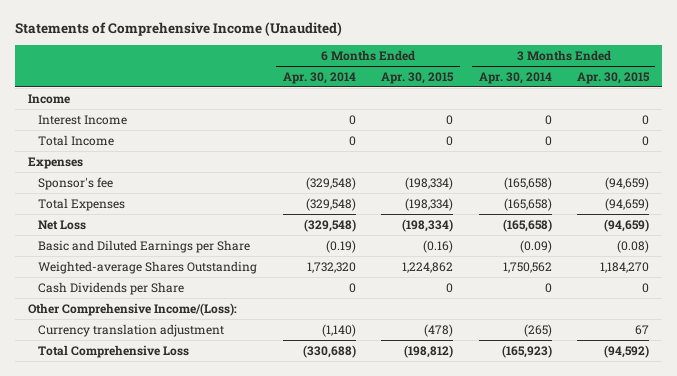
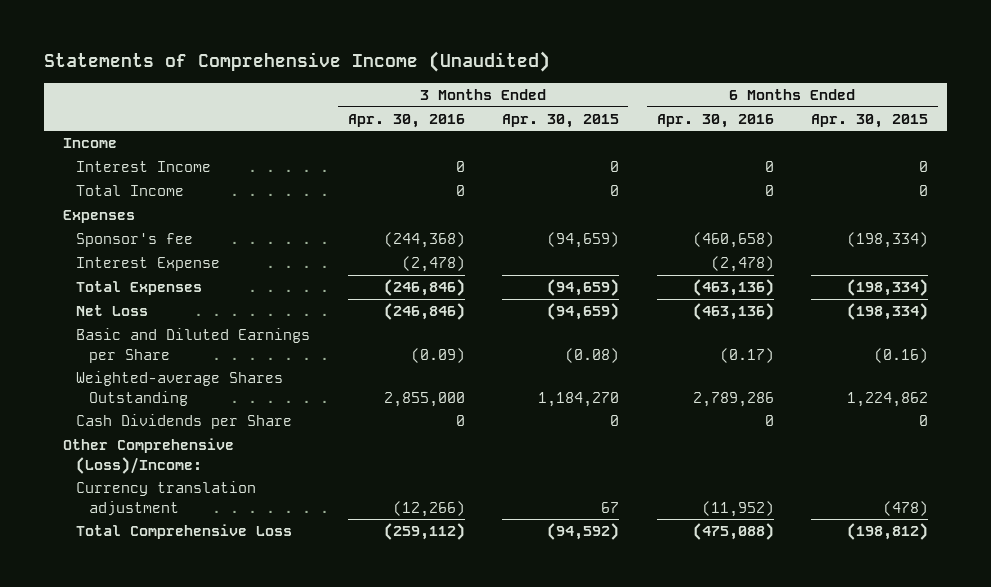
[282,71,356,84] Apr. 30, 2014 -> none
[478,71,552,84] Apr. 30, 2014 -> none
none -> [347,113,465,128] Apr. 30, 2016
none -> [656,113,774,128] Apr. 30, 2016
none -> [75,257,220,272] Interest Expense
[27,302,237,316] Other Comprehensive Income/(Loss): -> [62,438,234,474] Other Comprehensive (Loss)/Income:

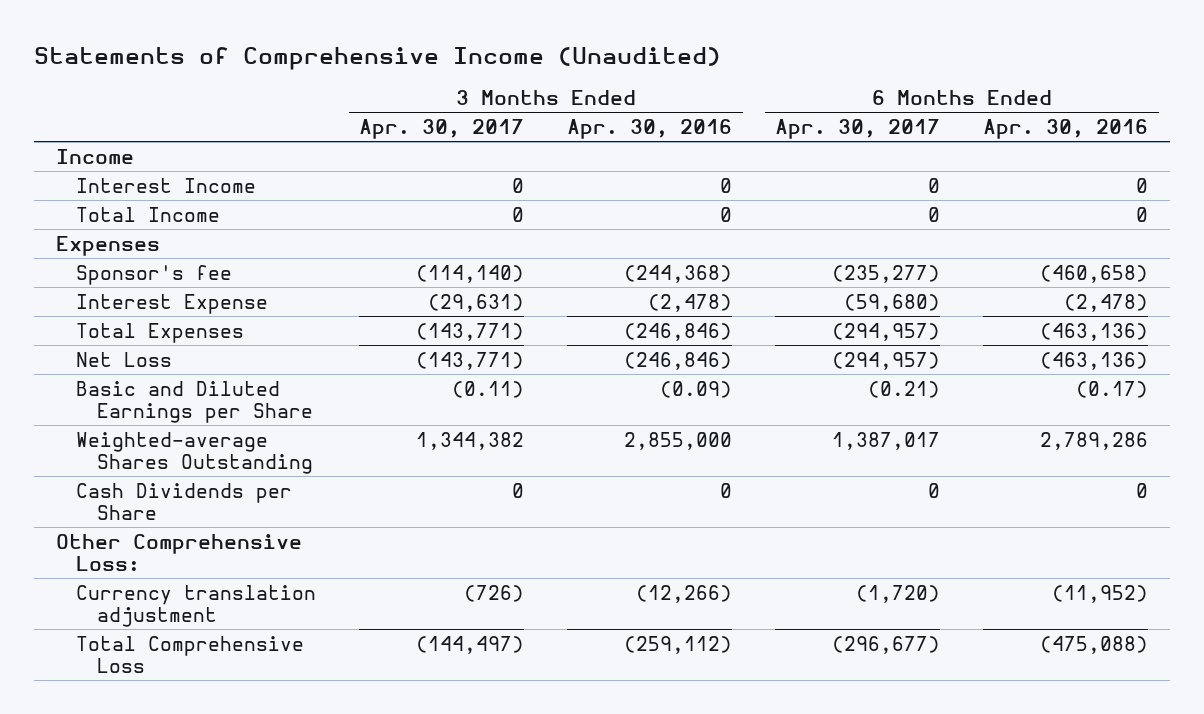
[502,113,620,128] Apr. 30, 2015 -> none
[811,113,929,128] Apr. 30, 2015 -> none
none -> [359,118,525,139] Apr. 30, 2017
none -> [775,118,941,139] Apr. 30, 2017
[62,438,234,474] Other Comprehensive (Loss)/Income: -> [55,533,302,571] Other Comprehensive Loss:

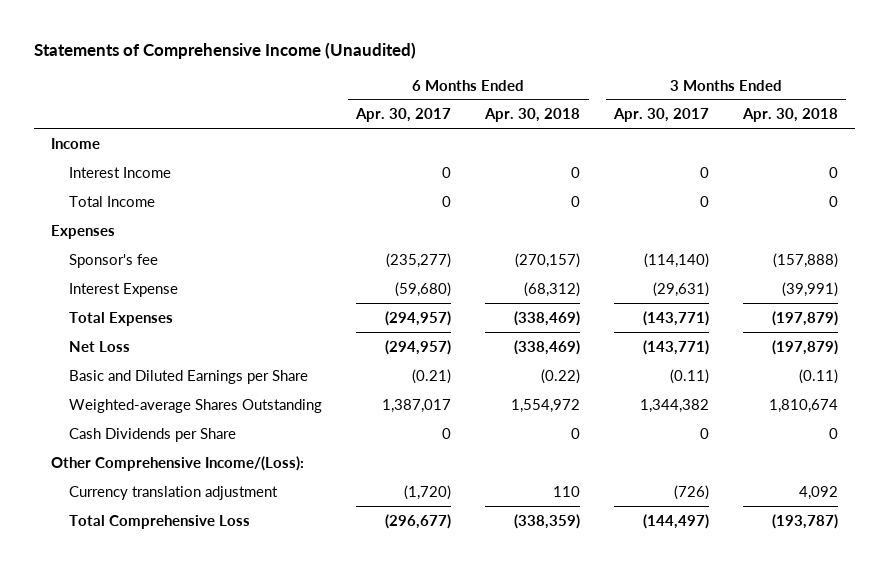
[567,118,733,139] Apr. 30, 2016 -> none
[983,118,1149,139] Apr. 30, 2016 -> none
none -> [484,108,581,123] Apr. 30, 2018
none -> [741,108,838,123] Apr. 30, 2018
[55,533,302,571] Other Comprehensive Loss: -> [50,455,304,471] Other Comprehensive Income/(Loss):

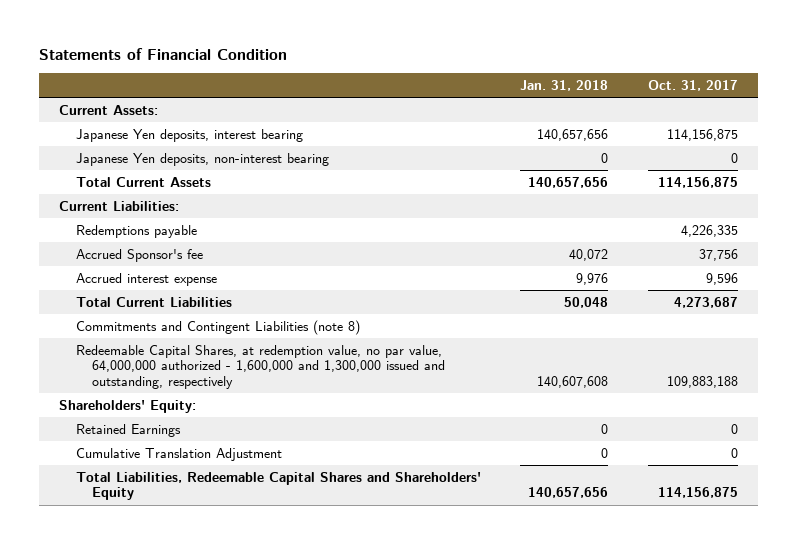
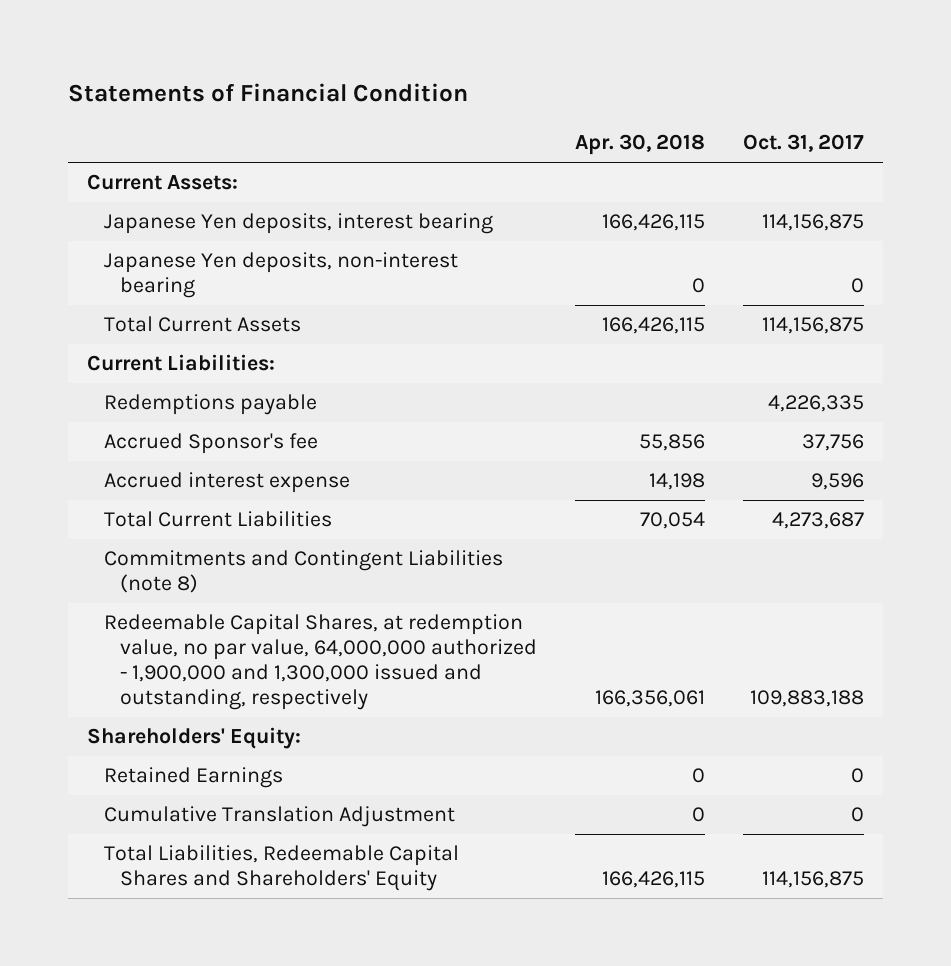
[520,79,609,91] Jan. 31, 2018 -> none
none -> [574,134,705,156] Apr. 30, 2018
[75,344,446,390] Redeemable Capital Shares, at redemption value, no par value, 64,000,000 authorized - 1,600,000 and 1,300,000 issued and outstanding, respectively -> [103,614,537,710] Redeemable Capital Shares, at redemption value, no par value, 64,000,000 authorized - 1,900,000 and 1,300,000 issued and outstanding, respectively

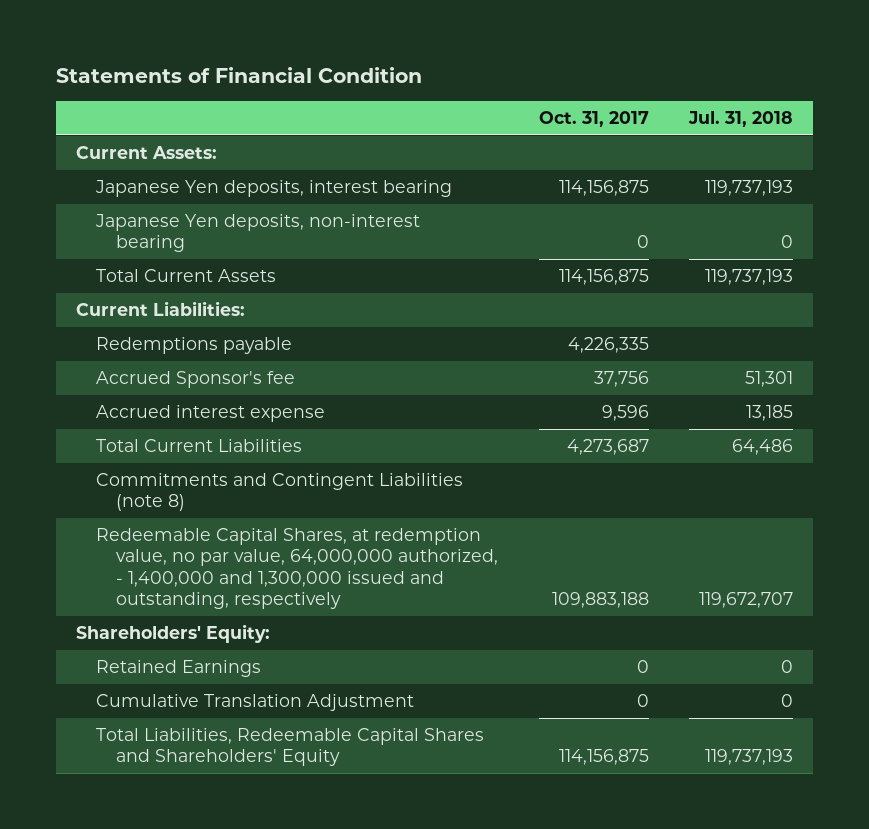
[574,134,705,156] Apr. 30, 2018 -> none
none -> [687,111,793,128] Jul. 31, 2018
[103,614,537,710] Redeemable Capital Shares, at redemption value, no par value, 64,000,000 authorized - 1,900,000 and 1,300,000 issued and outstanding, respectively -> [96,528,499,609] Redeemable Capital Shares, at redemption value, no par value, 64,000,000 authorized, - 1,400,000 and 1,300,000 issued and outstanding, respectively

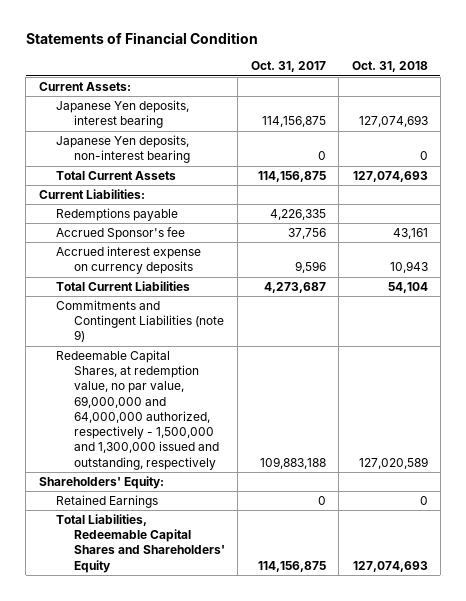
[687,111,793,128] Jul. 31, 2018 -> none
none -> [351,61,428,73] Oct. 31, 2018
[96,405,326,423] Accrued interest expense -> [56,246,202,275] Accrued interest expense on currency deposits
[96,473,464,512] Commitments and Contingent Liabilities (note 8) -> [56,300,224,343] Commitments and Contingent Liabilities (note 9)
[96,528,499,609] Redeemable Capital Shares, at redemption value, no par value, 64,000,000 authorized, - 1,400,000 and 1,300,000 issued and outstanding, respectively -> [56,350,219,470] Redeemable Capital Shares, at redemption value, no par value, 69,000,000 and 64,000,000 authorized, respectively - 1,500,000 and 1,300,000 issued and outstanding, respectively
[96,694,415,712] Cumulative Translation Adjustment -> none

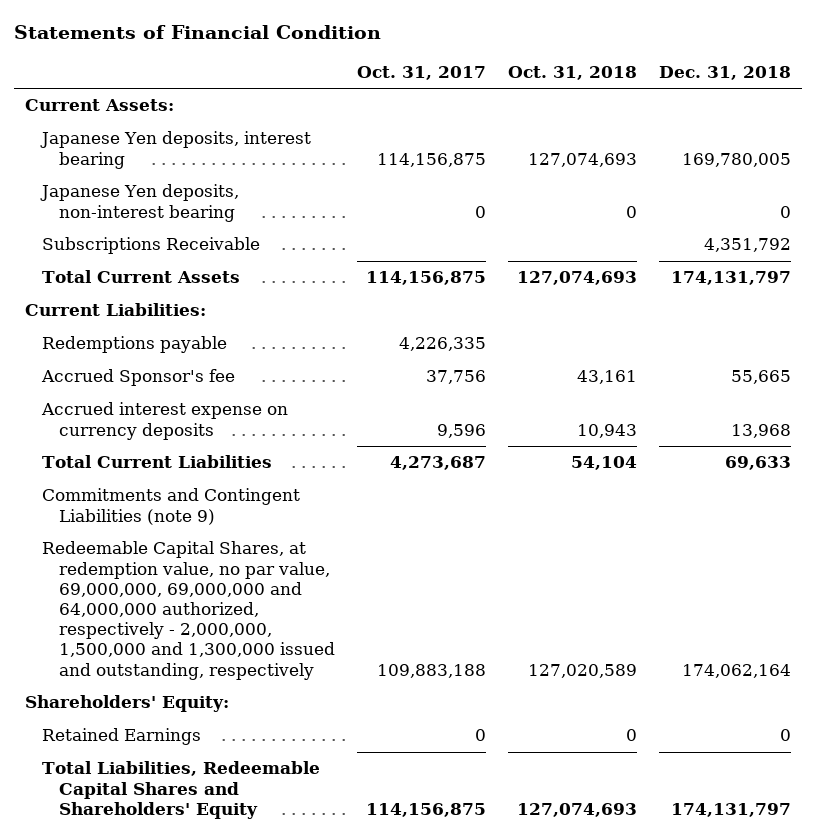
none -> [659,65,792,80] Dec. 31, 2018
none -> [41,237,260,255] Subscriptions Receivable
[56,350,219,470] Redeemable Capital Shares, at redemption value, no par value, 69,000,000 and 64,000,000 authorized, respectively - 1,500,000 and 1,300,000 issued and outstanding, respectively -> [41,541,335,680] Redeemable Capital Shares, at redemption value, no par value, 69,000,000, 69,000,000 and 64,000,000 authorized, respectively - 2,000,000, 1,500,000 and 1,300,000 issued and outstanding, respectively

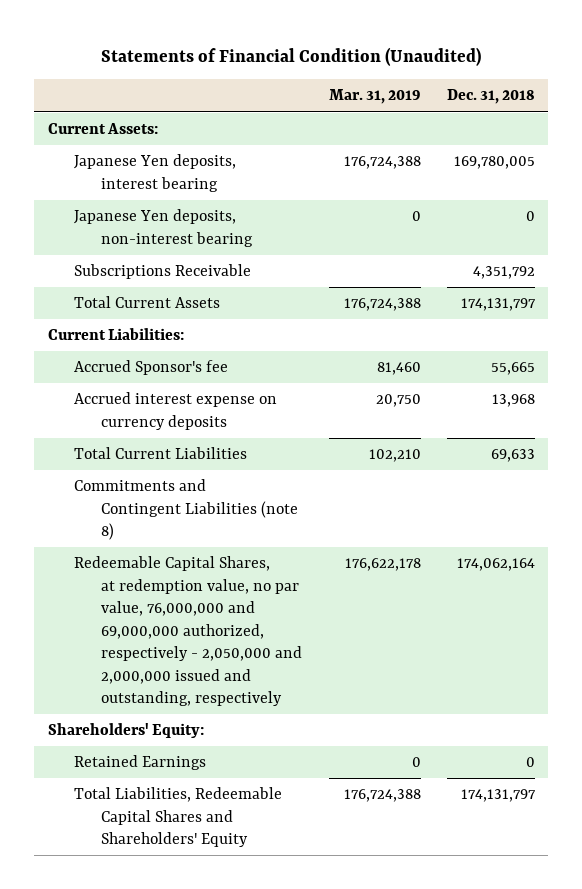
[13,25,381,40] Statements of Financial Condition -> [101,46,482,66] Statements of Financial Condition (Unaudited)
[356,65,486,80] Oct. 31, 2017 -> none
[508,65,638,80] Oct. 31, 2018 -> none
none -> [328,89,421,105] Mar. 31, 2019
[41,336,227,354] Redemptions payable -> none
[41,488,300,525] Commitments and Contingent Liabilities (note 9) -> [74,479,299,541] Commitments and Contingent Liabilities (note 8)
[41,541,335,680] Redeemable Capital Shares, at redemption value, no par value, 69,000,000, 69,000,000 and 64,000,000 authorized, respectively - 2,000,000, 1,500,000 and 1,300,000 issued and outstanding, respectively -> [74,556,303,706] Redeemable Capital Shares, at redemption value, no par value, 76,000,000 and 69,000,000 authorized, respectively - 2,050,000 and 2,000,000 issued and outstanding, respectively

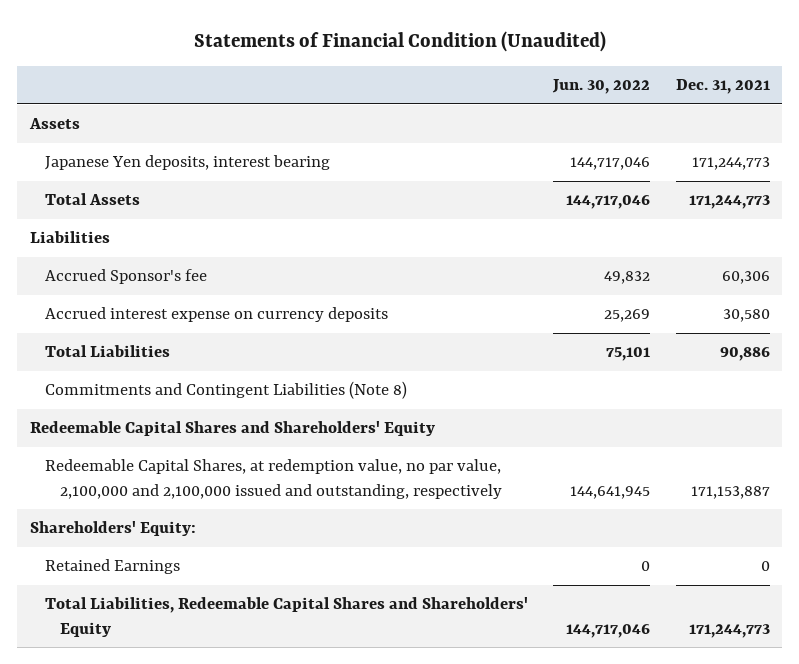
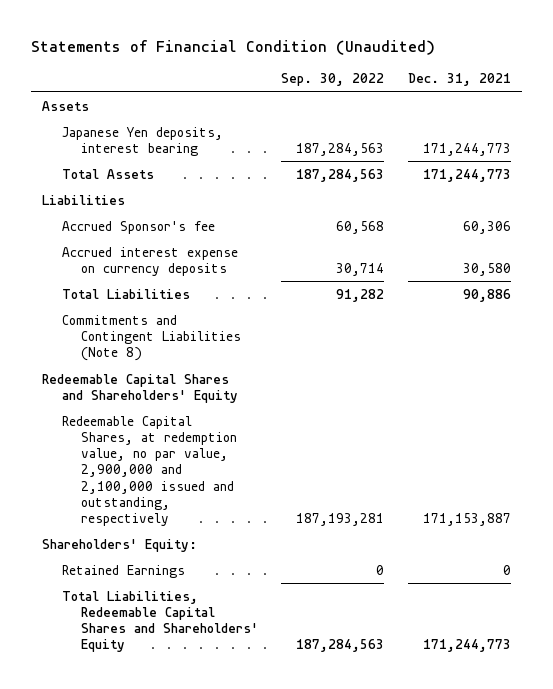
[552,79,651,95] Jun. 30, 2022 -> none
none -> [281,73,385,87] Sep. 30, 2022
[44,459,503,499] Redeemable Capital Shares, at redemption value, no par value, 2,100,000 and 2,100,000 issued and outstanding, respectively -> [61,415,237,527] Redeemable Capital Shares, at redemption value, no par value, 2,900,000 and 2,100,000 issued and outstanding, respectively

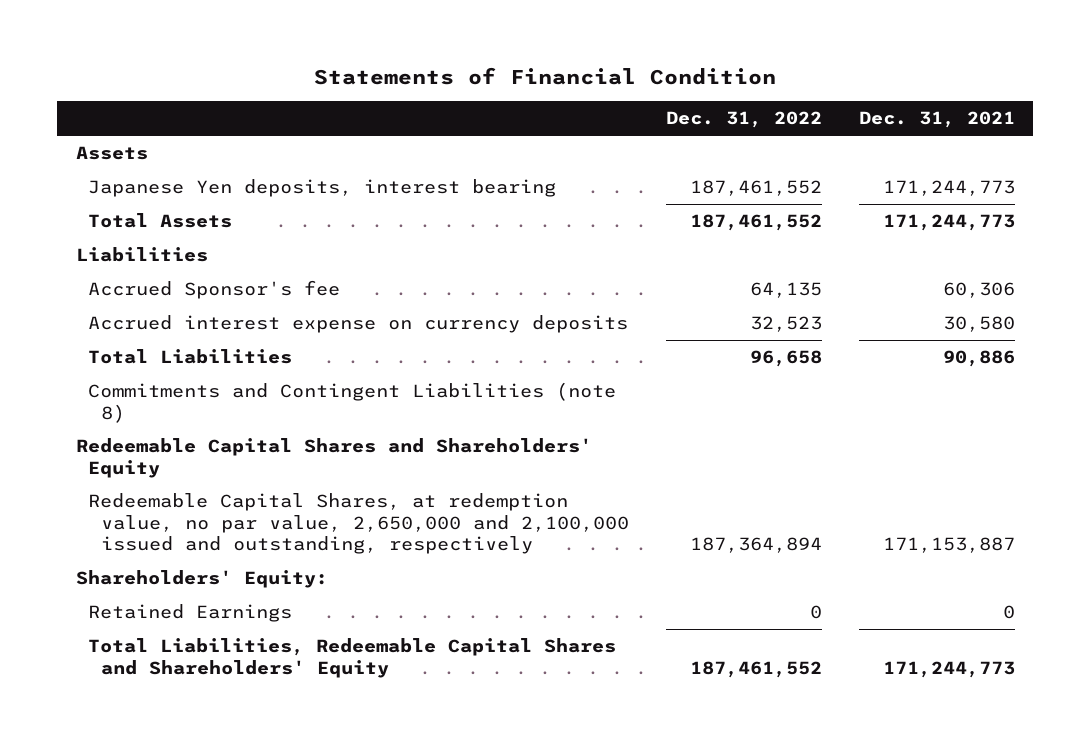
[30,39,435,55] Statements of Financial Condition (Unaudited) -> [314,67,777,86] Statements of Financial Condition
[281,73,385,87] Sep. 30, 2022 -> none
none -> [665,111,822,129] Dec. 31, 2022
[61,314,241,362] Commitments and Contingent Liabilities (Note 8) -> [88,381,617,423] Commitments and Contingent Liabilities (note 8)
[61,415,237,527] Redeemable Capital Shares, at redemption value, no par value, 2,900,000 and 2,100,000 issued and outstanding, respectively -> [88,492,629,555] Redeemable Capital Shares, at redemption value, no par value, 2,650,000 and 2,100,000 issued and outstanding, respectively

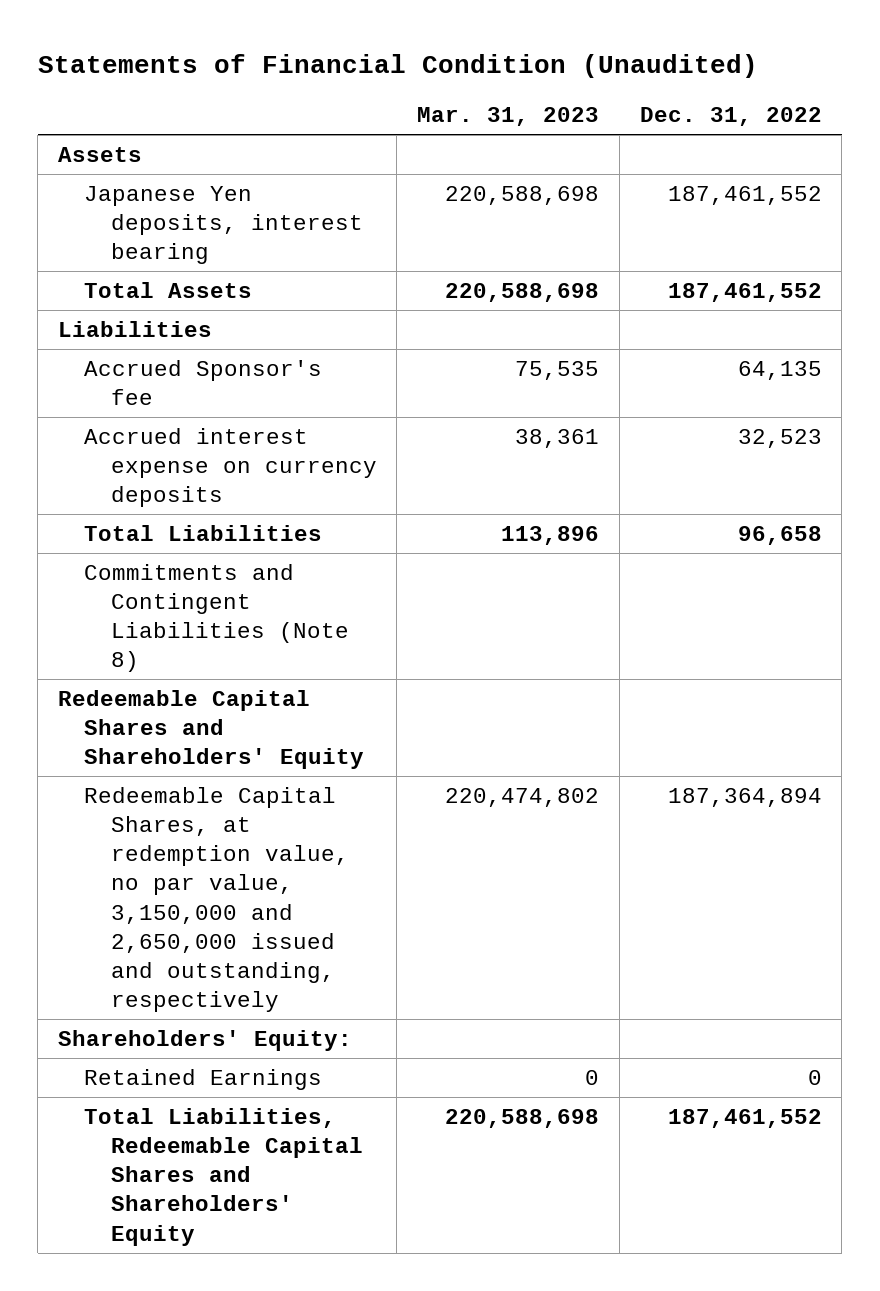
[314,67,777,86] Statements of Financial Condition -> [37,54,758,79] Statements of Financial Condition (Unaudited)
[858,111,1015,129] Dec. 31, 2021 -> none
none -> [417,107,600,127] Mar. 31, 2023
[88,381,617,423] Commitments and Contingent Liabilities (note 8) -> [84,563,349,673] Commitments and Contingent Liabilities (Note 8)
[88,492,629,555] Redeemable Capital Shares, at redemption value, no par value, 2,650,000 and 2,100,000 issued and outstanding, respectively -> [84,786,349,1013] Redeemable Capital Shares, at redemption value, no par value, 3,150,000 and 2,650,000 issued and outstanding, respectively

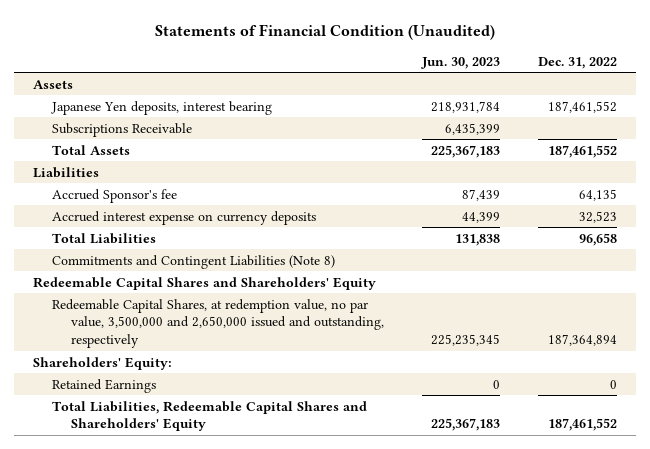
[417,107,600,127] Mar. 31, 2023 -> none
none -> [421,56,501,69] Jun. 30, 2023
none -> [52,122,193,137] Subscriptions Receivable
[84,786,349,1013] Redeemable Capital Shares, at redemption value, no par value, 3,150,000 and 2,650,000 issued and outstanding, respectively -> [52,298,385,349] Redeemable Capital Shares, at redemption value, no par value, 3,500,000 and 2,650,000 issued and outstanding, respectively

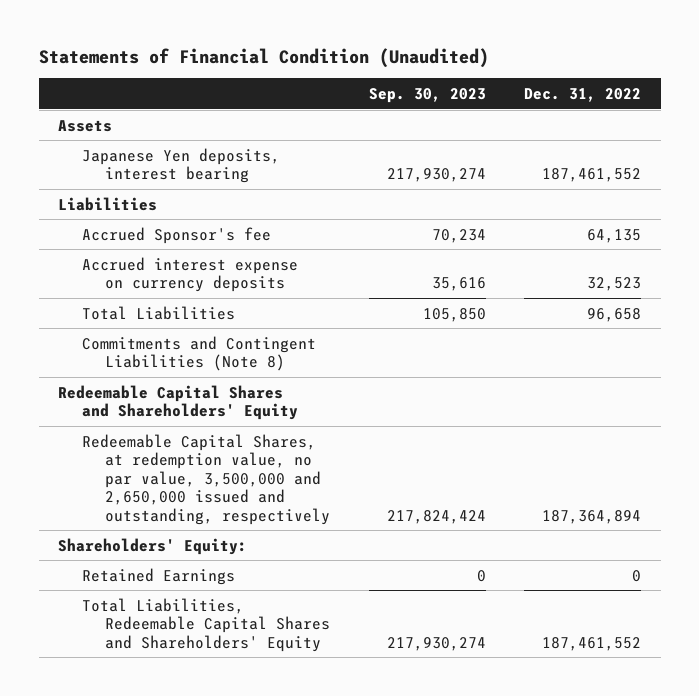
[421,56,501,69] Jun. 30, 2023 -> none
none -> [368,87,486,103] Sep. 30, 2023
[52,122,193,137] Subscriptions Receivable -> none
[52,144,131,155] Total Assets -> none

